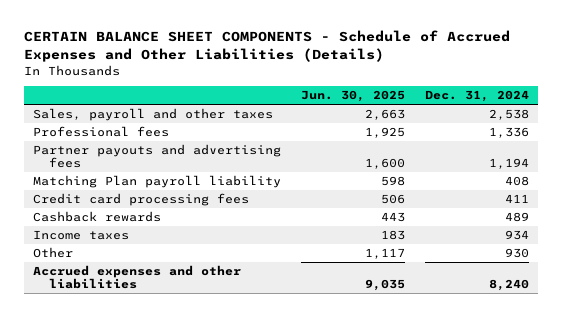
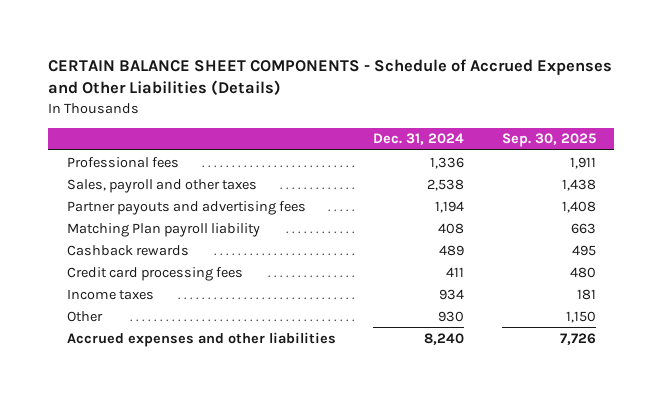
[300,90,405,103] Jun. 30, 2025 -> none
none -> [501,133,596,148] Sep. 30, 2025
[33,107,274,121] Sales, payroll and other taxes -> [67,178,258,193] Sales, payroll and other taxes
[33,192,250,206] Credit card processing fees -> [67,266,244,281] Credit card processing fees

